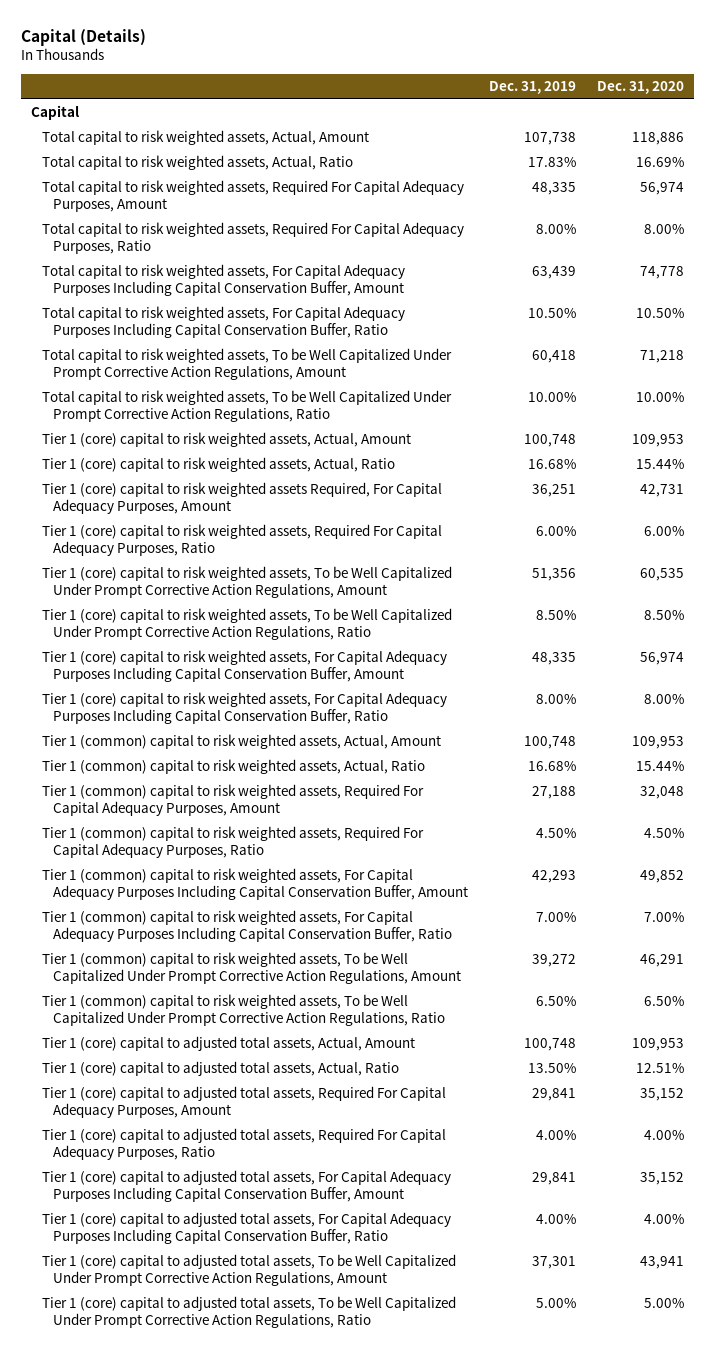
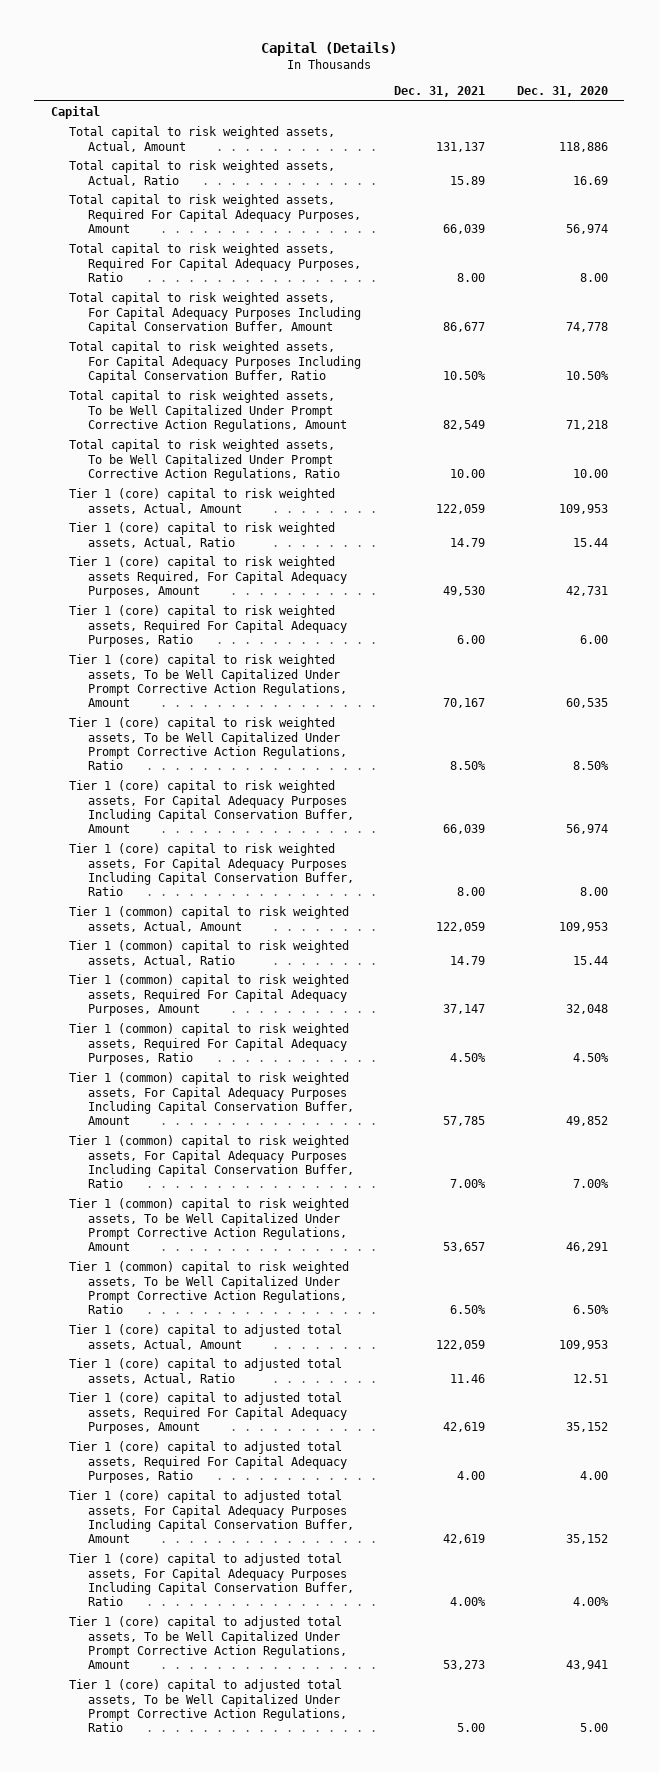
[488,81,576,95] Dec. 31, 2019 -> none
none -> [393,86,485,98] Dec. 31, 2021
[635,157,684,168] 16.69% -> [573,175,609,185] 16.69
[643,224,684,235] 8.00% -> [580,272,609,282] 8.00
[635,392,684,403] 10.00% -> [573,468,609,478] 10.00
[635,459,684,470] 15.44% -> [573,537,609,547] 15.44
[643,526,684,537] 6.00% -> [580,634,609,644] 6.00
[643,694,684,705] 8.00% -> [580,887,609,897] 8.00
[635,761,684,772] 15.44% -> [573,955,609,965] 15.44
[635,1063,684,1074] 12.51% -> [573,1373,609,1383] 12.51
[643,1130,684,1141] 4.00% -> [580,1470,609,1480] 4.00
[643,1298,684,1309] 5.00% -> [580,1723,609,1733] 5.00

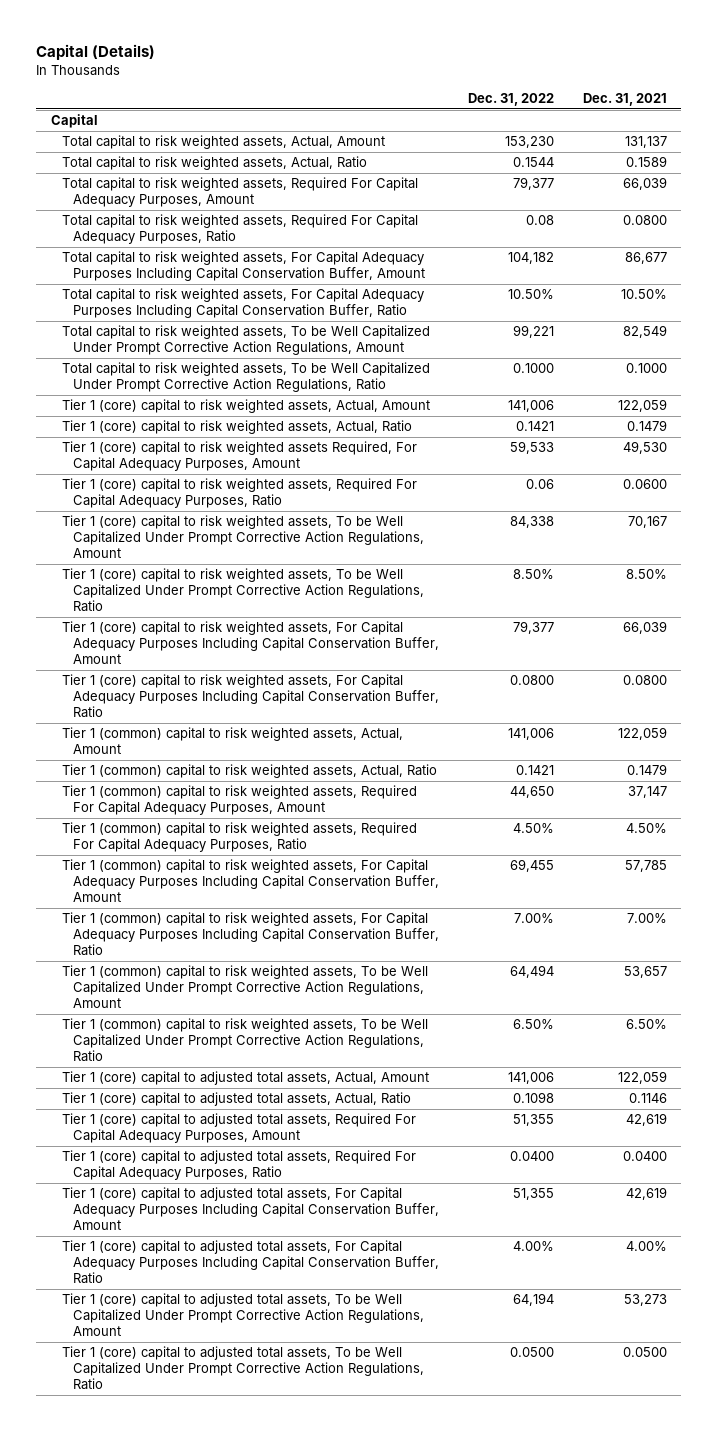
[517,86,609,98] Dec. 31, 2020 -> none
none -> [468,93,555,107] Dec. 31, 2022
[449,175,485,185] 15.89 -> [625,156,667,168] 0.1589
[456,272,485,282] 8.00 -> [622,215,667,226] 0.0800
[449,468,485,478] 10.00 -> [625,363,667,374] 0.1000
[449,537,485,547] 14.79 -> [626,420,667,432] 0.1479
[456,634,485,644] 6.00 -> [622,479,667,490] 0.0600
[456,887,485,897] 8.00 -> [622,675,667,686] 0.0800
[449,955,485,965] 14.79 -> [626,764,667,776] 0.1479
[449,1373,485,1383] 11.46 -> [628,1093,667,1104] 0.1146
[456,1470,485,1480] 4.00 -> [622,1151,667,1162] 0.0400
[456,1723,485,1733] 5.00 -> [622,1347,667,1358] 0.0500

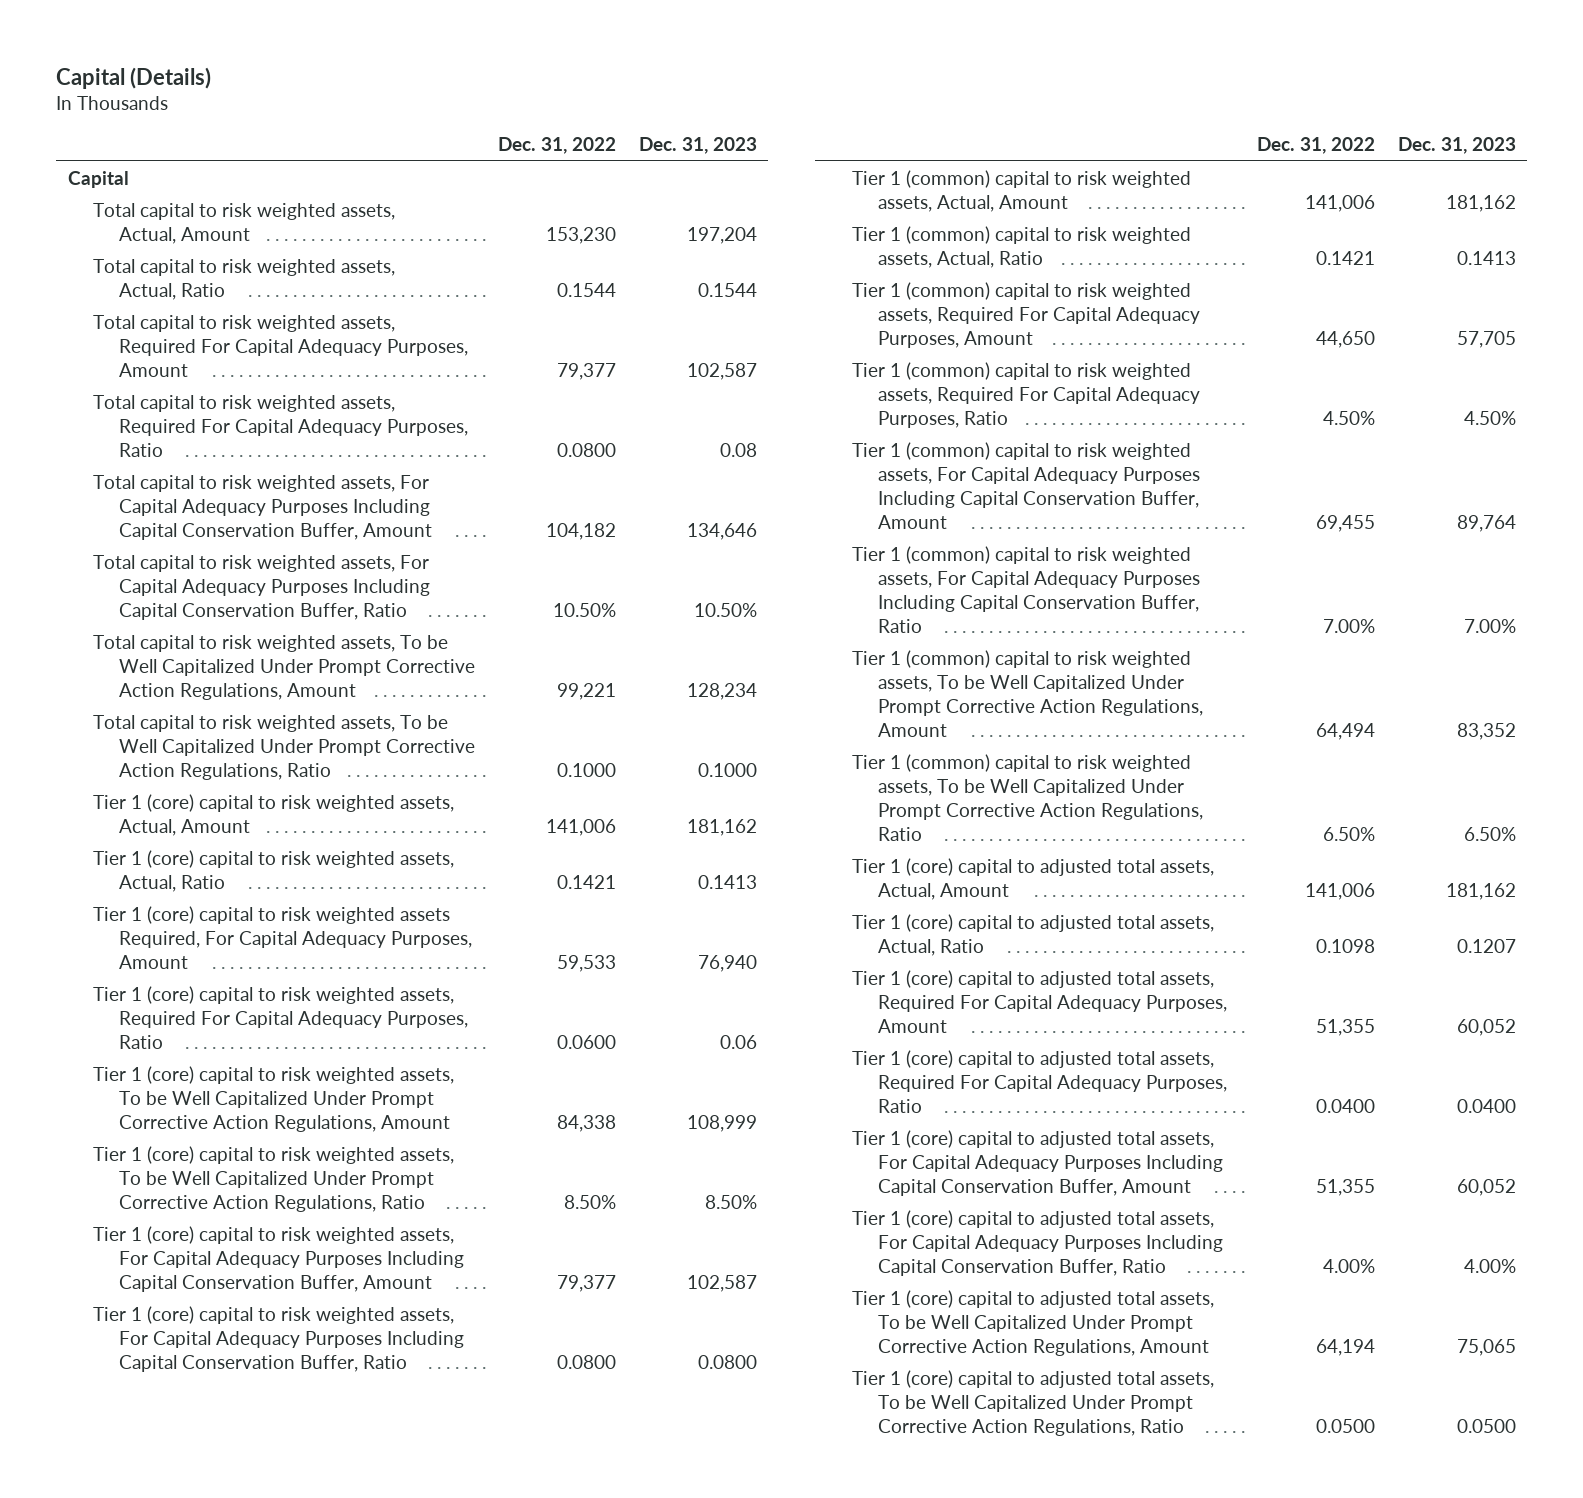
[582,93,667,107] Dec. 31, 2021 -> none
none -> [638,137,757,155] Dec. 31, 2023
[526,215,555,226] 0.08 -> [556,442,616,457] 0.0800
[526,479,555,490] 0.06 -> [556,1034,616,1049] 0.0600

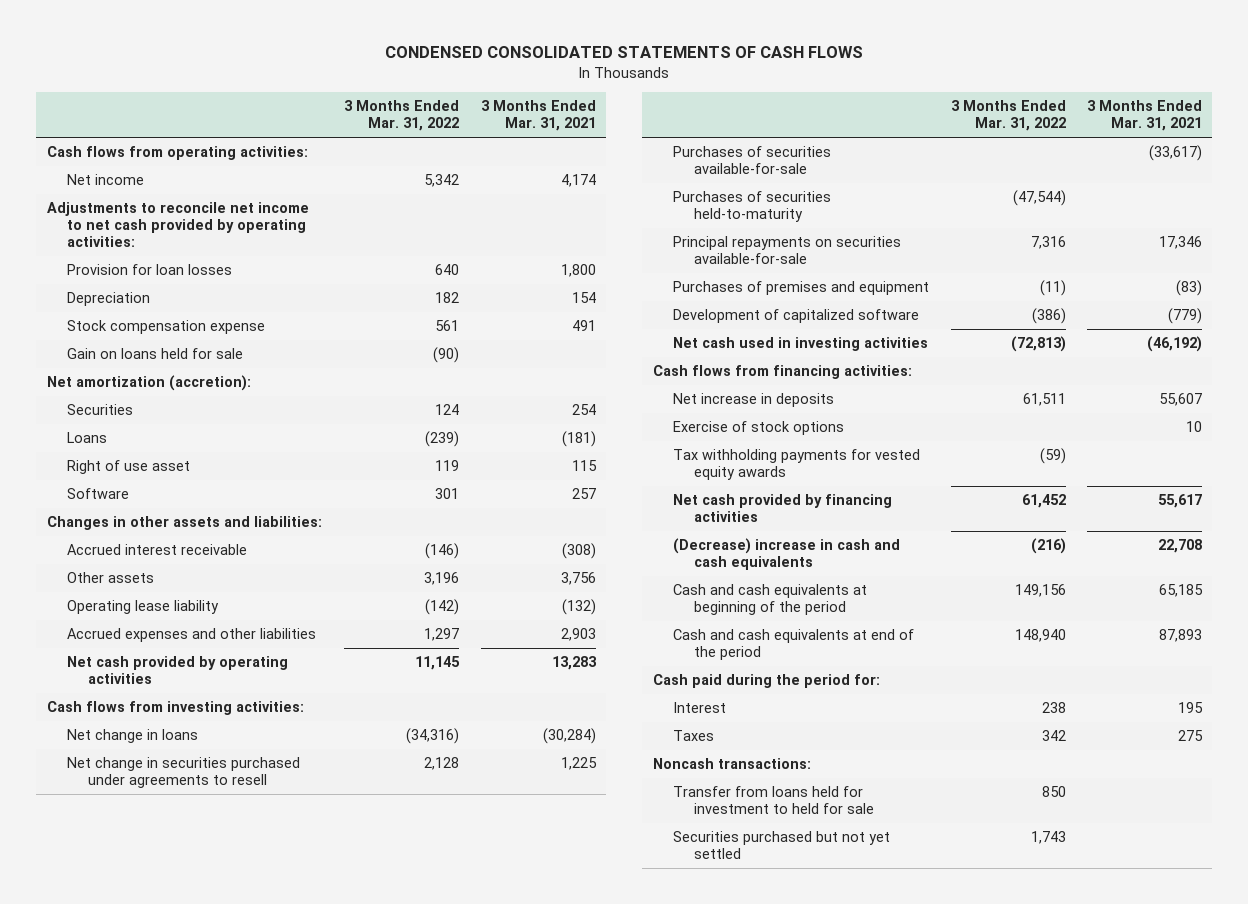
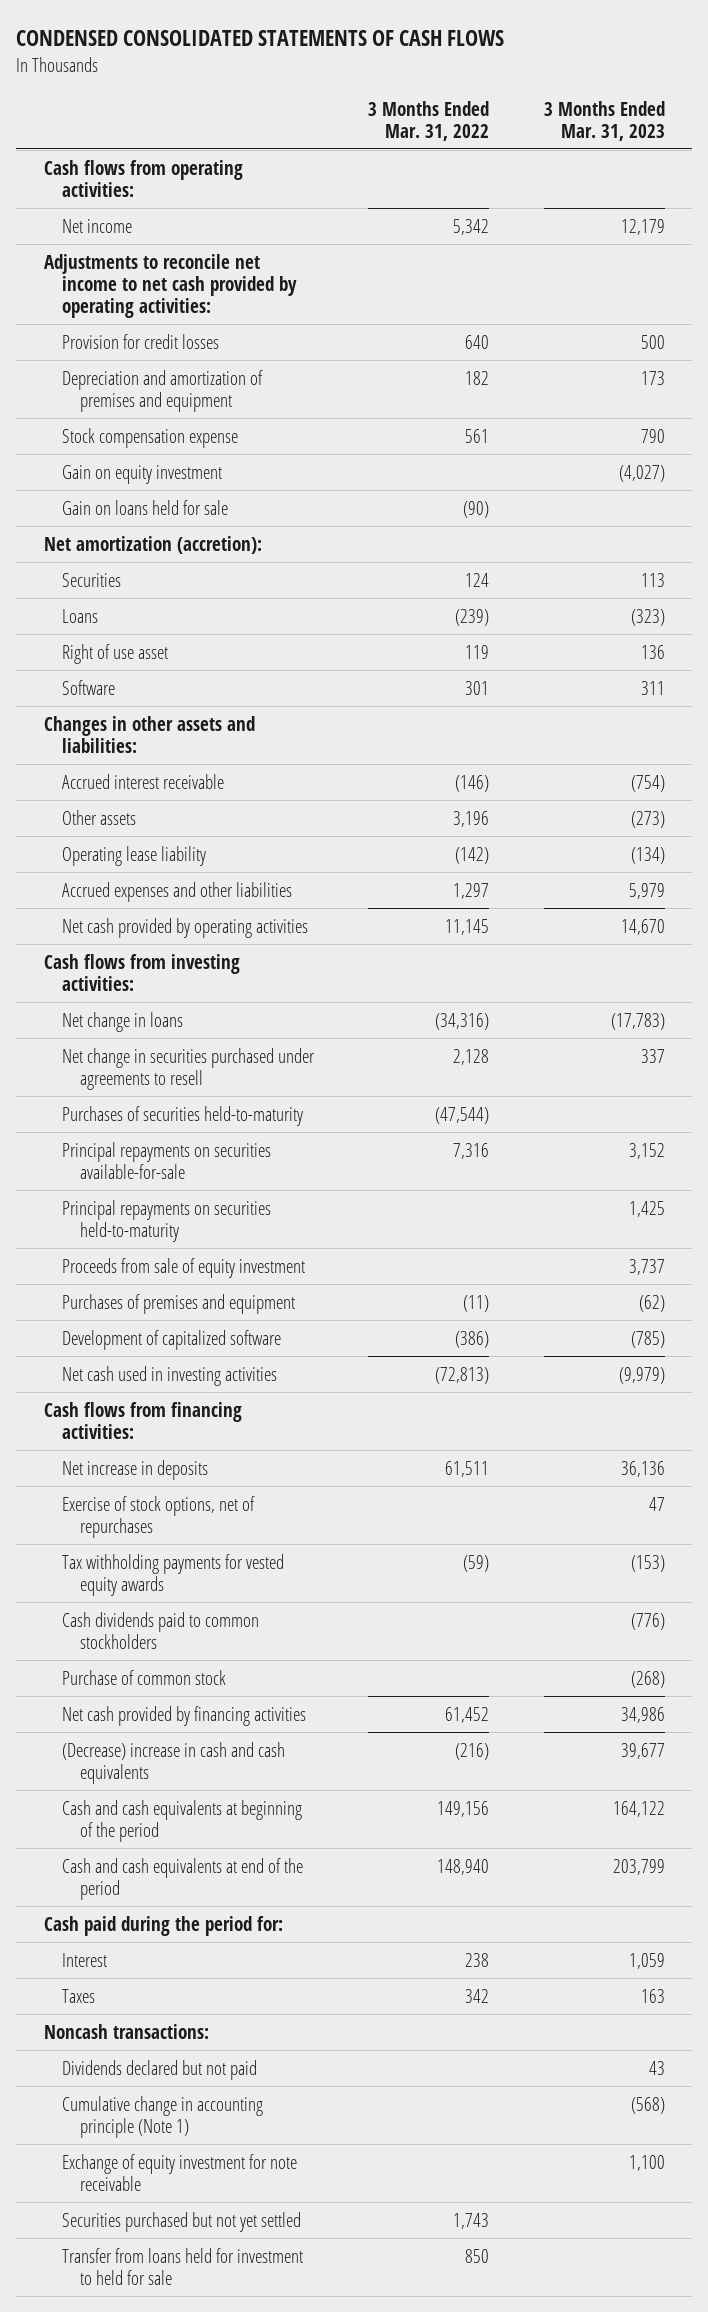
[480,100,596,132] 3 Months Ended Mar. 31, 2021 -> none
none -> [543,100,665,141] 3 Months Ended Mar. 31, 2023
[67,264,233,276] Provision for loan losses -> [61,333,219,349] Provision for credit losses
[67,292,151,307] Depreciation -> [61,369,263,412] Depreciation and amortization of premises and equipment
none -> [61,464,222,484] Gain on equity investment
[673,146,832,175] Purchases of securities available-for-sale -> none
none -> [61,1199,271,1242] Principal repayments on securities held-to-maturity
none -> [61,1257,305,1278] Proceeds from sale of equity investment
[673,421,845,436] Exercise of stock options -> [61,1495,255,1538] Exercise of stock options, net of repurchases
none -> [61,1611,259,1649] Cash dividends paid to common stockholders
none -> [61,1669,226,1685] Purchase of common stock
none -> [61,2059,257,2080] Dividends declared but not paid
none -> [61,2095,263,2138] Cumulative change in accounting principle (Note 1)
none -> [61,2153,297,2191] Exchange of equity investment for note receivable
[673,786,875,815] Transfer from loans held for investment to held for sale -> [61,2247,303,2285] Transfer from loans held for investment to held for sale

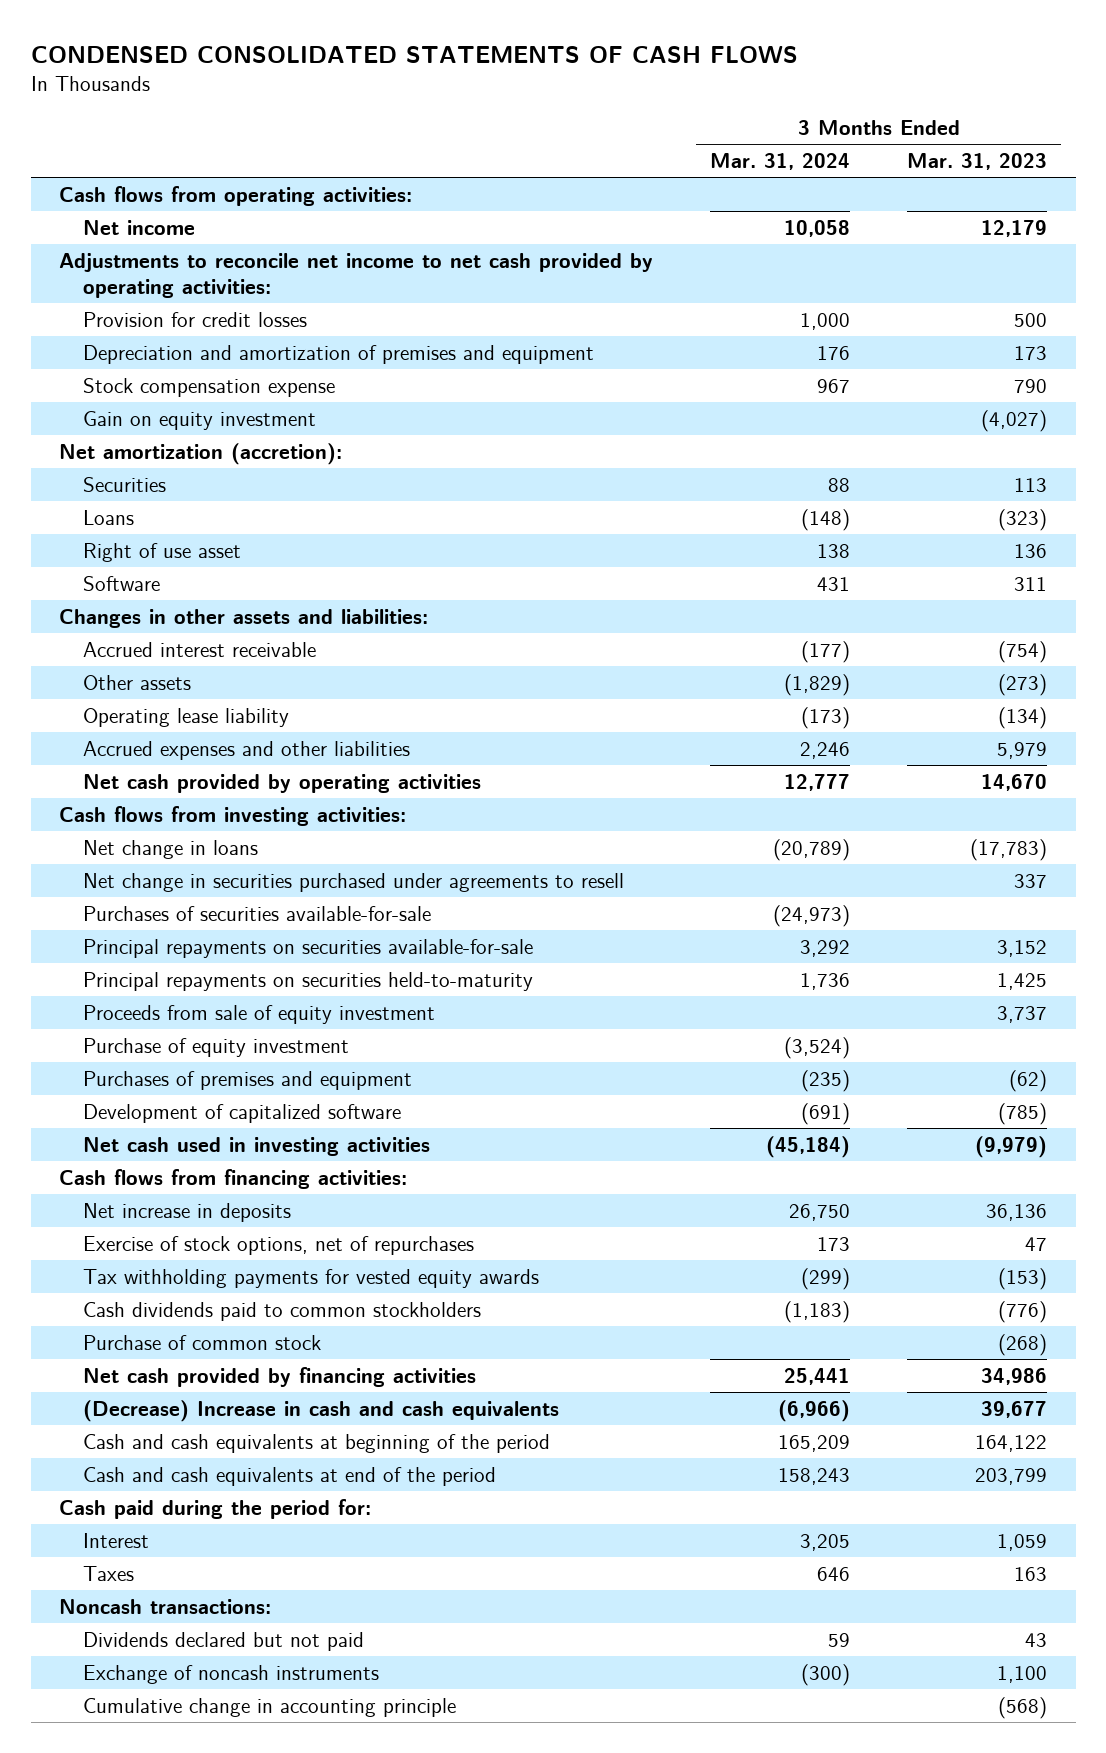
[368,100,490,141] 3 Months Ended Mar. 31, 2022 -> none
none -> [710,152,851,170] Mar. 31, 2024
[61,499,228,515] Gain on loans held for sale -> none
[61,1105,303,1126] Purchases of securities held-to-maturity -> none
none -> [83,905,432,921] Purchases of securities available-for-sale
none -> [83,1037,350,1057] Purchase of equity investment
[61,1741,285,1784] (Decrease) increase in cash and cash equivalents -> [83,1399,560,1422] (Decrease) Increase in cash and cash equivalents
[61,2153,297,2191] Exchange of equity investment for note receivable -> none
[61,2211,301,2232] Securities purchased but not yet settled -> none
[61,2247,303,2285] Transfer from loans held for investment to held for sale -> none
none -> [83,1664,380,1684] Exchange of noncash instruments
[61,2095,263,2138] Cumulative change in accounting principle (Note 1) -> [83,1697,457,1717] Cumulative change in accounting principle

